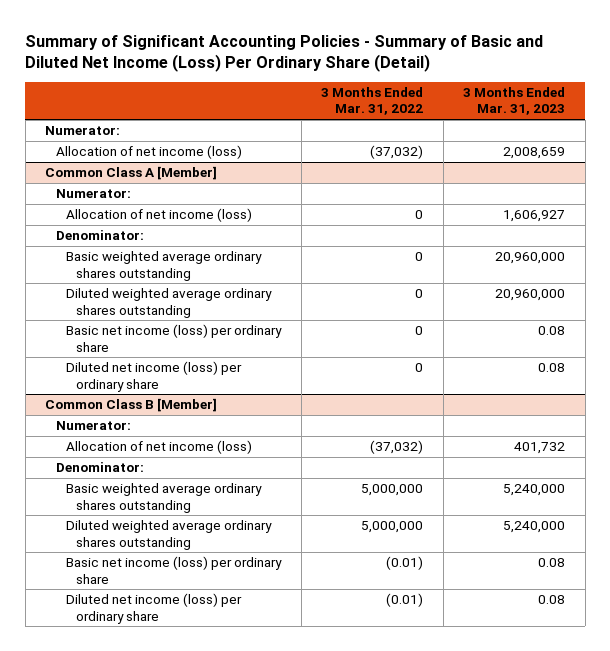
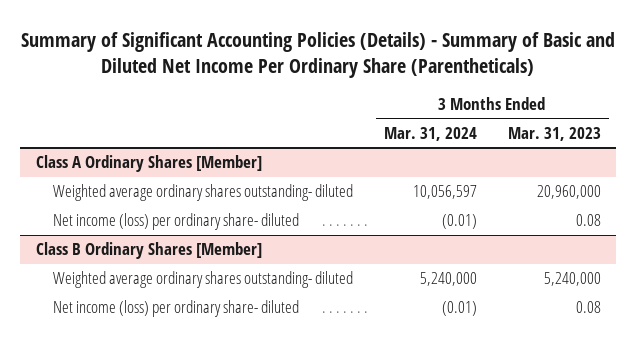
[25,34,544,72] Summary of Significant Accounting Policies - Summary of Basic and Diluted Net Income (Loss) Per Ordinary Share (Detail) -> [21,31,616,78] Summary of Significant Accounting Policies (Details) - Summary of Basic and Diluted Net Income Per Ordinary Share (Parentheticals)
[321,86,424,116] 3 Months Ended Mar. 31, 2022 -> none
none -> [383,126,477,141] Mar. 31, 2024
[45,126,121,136] Numerator: -> none
[55,145,242,160] Allocation of net income (loss) -> none
[55,189,131,199] Numerator: -> none
[66,208,253,223] Allocation of net income (loss) -> none
[55,230,144,241] Denominator: -> none
[66,251,263,281] Basic weighted average ordinary shares outstanding -> none
[66,324,283,352] Basic net income (loss) per ordinary share -> none
[55,421,131,431] Numerator: -> none
[66,440,253,455] Allocation of net income (loss) -> none
[55,462,144,473] Denominator: -> none
[66,483,263,513] Basic weighted average ordinary shares outstanding -> none
[66,556,283,584] Basic net income (loss) per ordinary share -> none
[45,166,218,181] Common Class A [Member] -> [36,155,263,173] Class A Ordinary Shares [Member]
[66,288,273,318] Diluted weighted average ordinary shares outstanding -> [52,184,353,202] Weighted average ordinary shares outstanding- diluted
[66,361,243,392] Diluted net income (loss) per ordinary share -> [52,213,299,231] Net income (loss) per ordinary share- diluted
[45,398,218,413] Common Class B [Member] -> [36,242,263,260] Class B Ordinary Shares [Member]
[66,520,273,550] Diluted weighted average ordinary shares outstanding -> [52,271,353,289] Weighted average ordinary shares outstanding- diluted
[66,593,243,624] Diluted net income (loss) per ordinary share -> [52,300,299,318] Net income (loss) per ordinary share- diluted

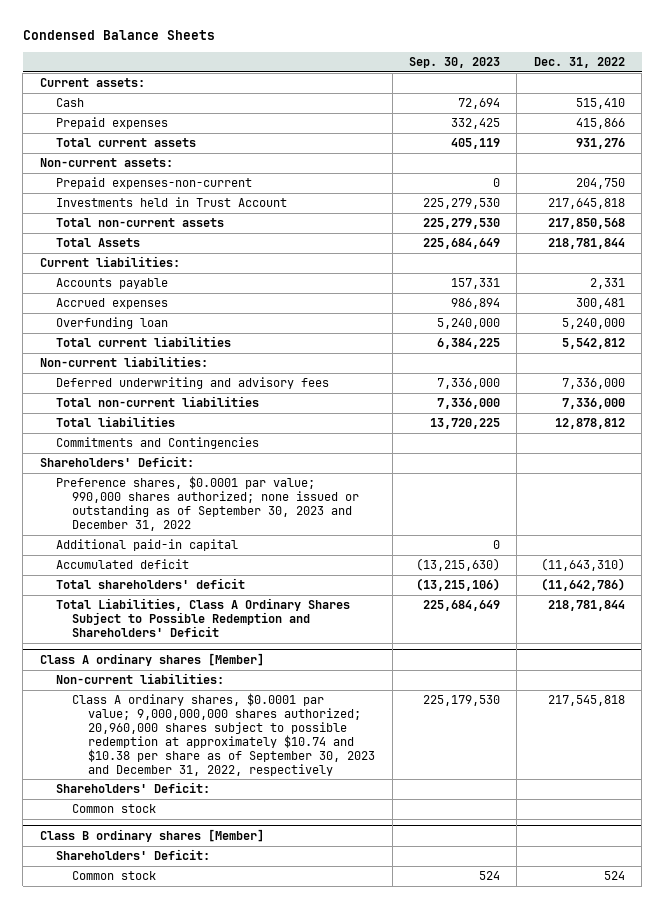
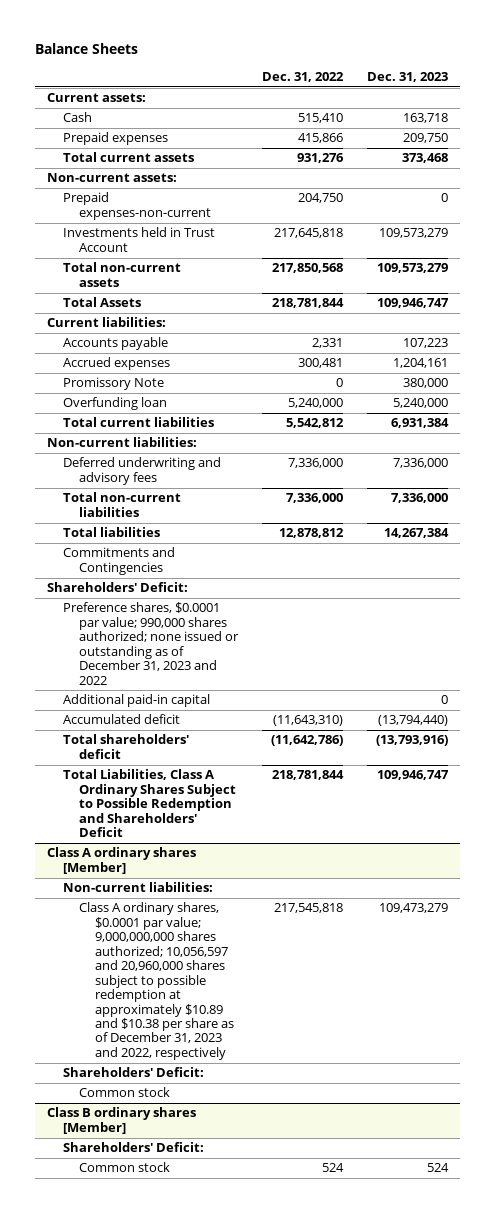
[22,30,215,41] Condensed Balance Sheets -> [34,43,138,55] Balance Sheets
[409,56,501,68] Sep. 30, 2023 -> none
none -> [366,71,448,82] Dec. 31, 2023
none -> [62,377,164,391] Promissory Note
[55,476,360,531] Preference shares, $0.0001 par value; 990,000 shares authorized; none issued or outstanding as of September 30, 2023 and December 31, 2022 -> [62,602,240,685] Preference shares, $0.0001 par value; 990,000 shares authorized; none issued or outstanding as of December 31, 2023 and 2022
[72,693,376,776] Class A ordinary shares, $0.0001 par value; 9,000,000,000 shares authorized; 20,960,000 shares subject to possible redemption at approximately $10.74 and $10.38 per share as of September 30, 2023 and December 31, 2022, respectively -> [79,902,235,1060] Class A ordinary shares, $0.0001 par value; 9,000,000,000 shares authorized; 10,056,597 and 20,960,000 shares subject to possible redemption at approximately $10.89 and $10.38 per share as of December 31, 2023 and 2022, respectively

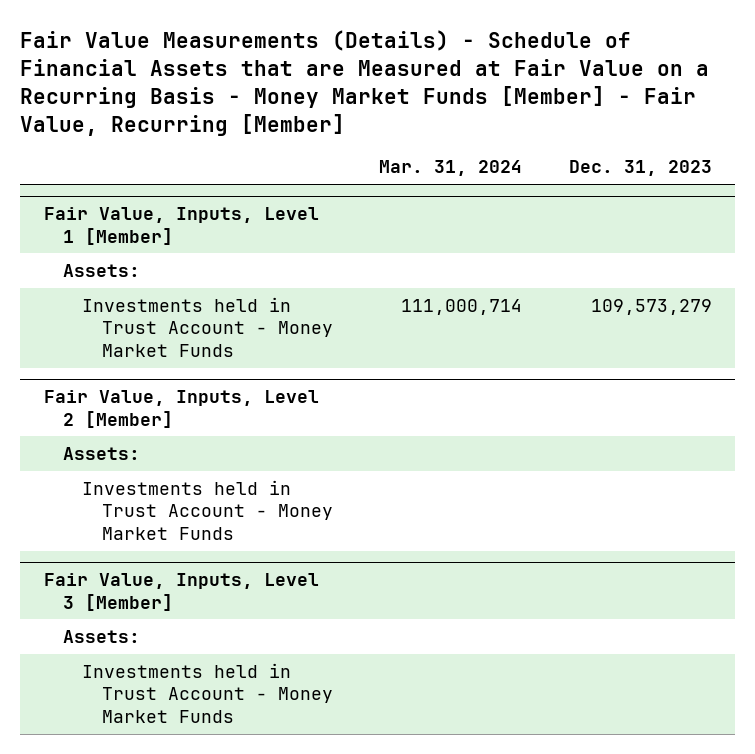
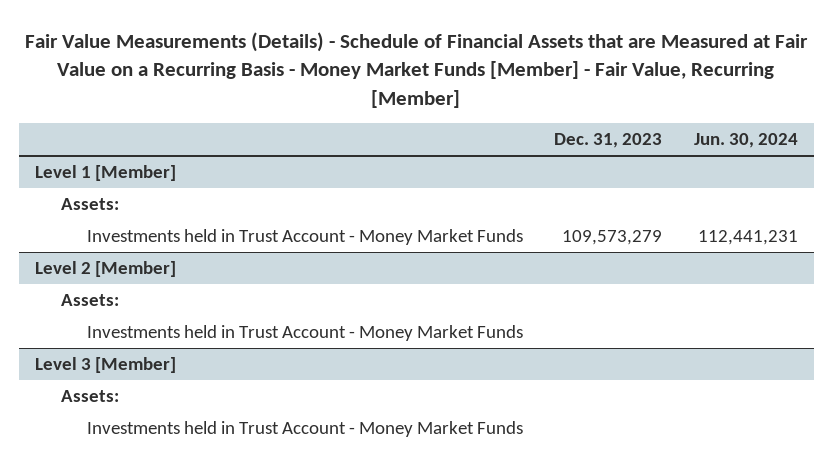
[379,160,523,177] Mar. 31, 2024 -> none
none -> [693,133,798,149] Jun. 30, 2024
[43,207,319,245] Fair Value, Inputs, Level 1 [Member] -> [35,164,177,181] Level 1 [Member]
[43,390,319,428] Fair Value, Inputs, Level 2 [Member] -> [35,260,177,277] Level 2 [Member]
[43,573,319,611] Fair Value, Inputs, Level 3 [Member] -> [35,356,177,373] Level 3 [Member]

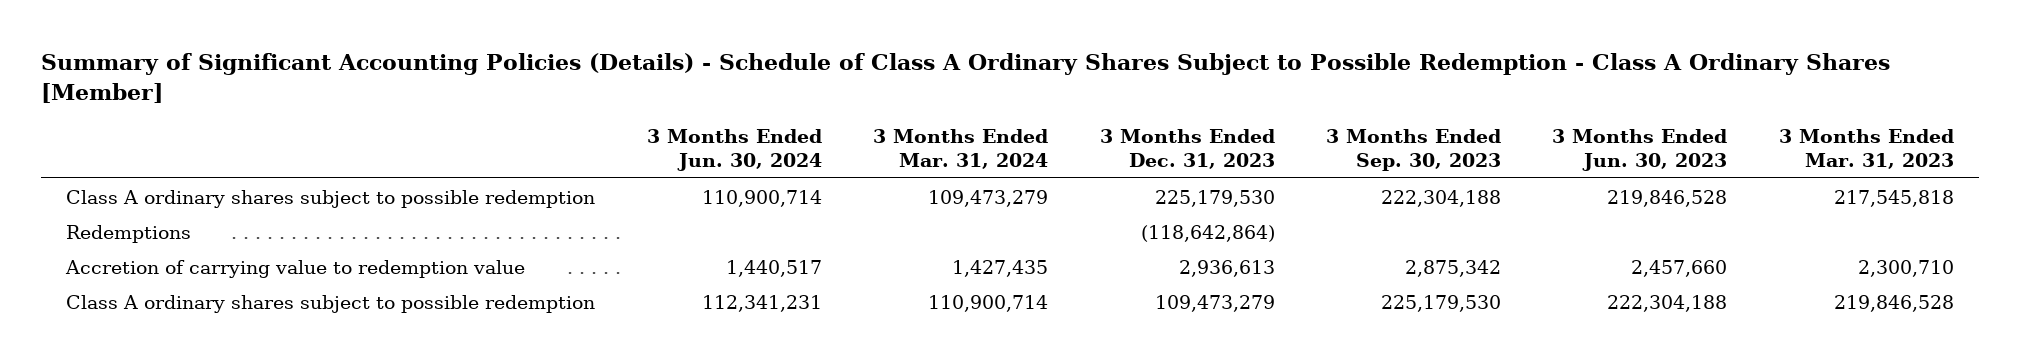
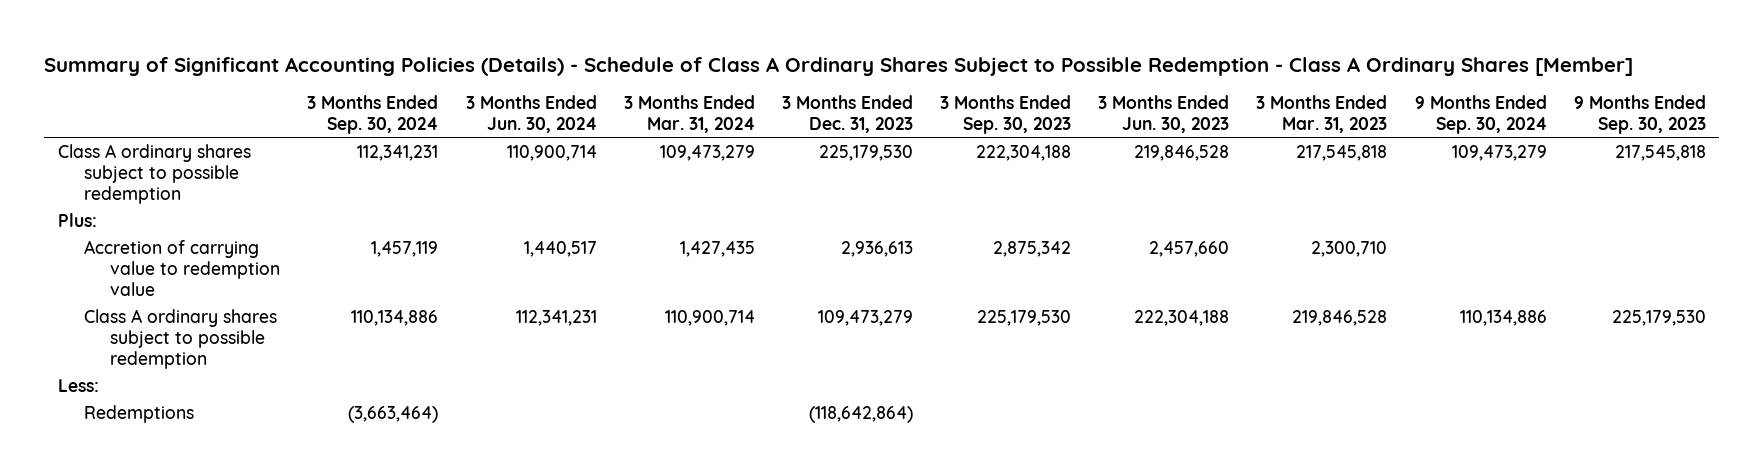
none -> [307,94,439,135] 3 Months Ended Sep. 30, 2024
none -> [1414,94,1547,135] 9 Months Ended Sep. 30, 2024
none -> [1573,94,1706,135] 9 Months Ended Sep. 30, 2023
none -> [57,212,97,227] Plus:
none -> [57,378,99,392] Less:
[66,224,192,243] Redemptions -> [83,404,194,423] Redemptions

